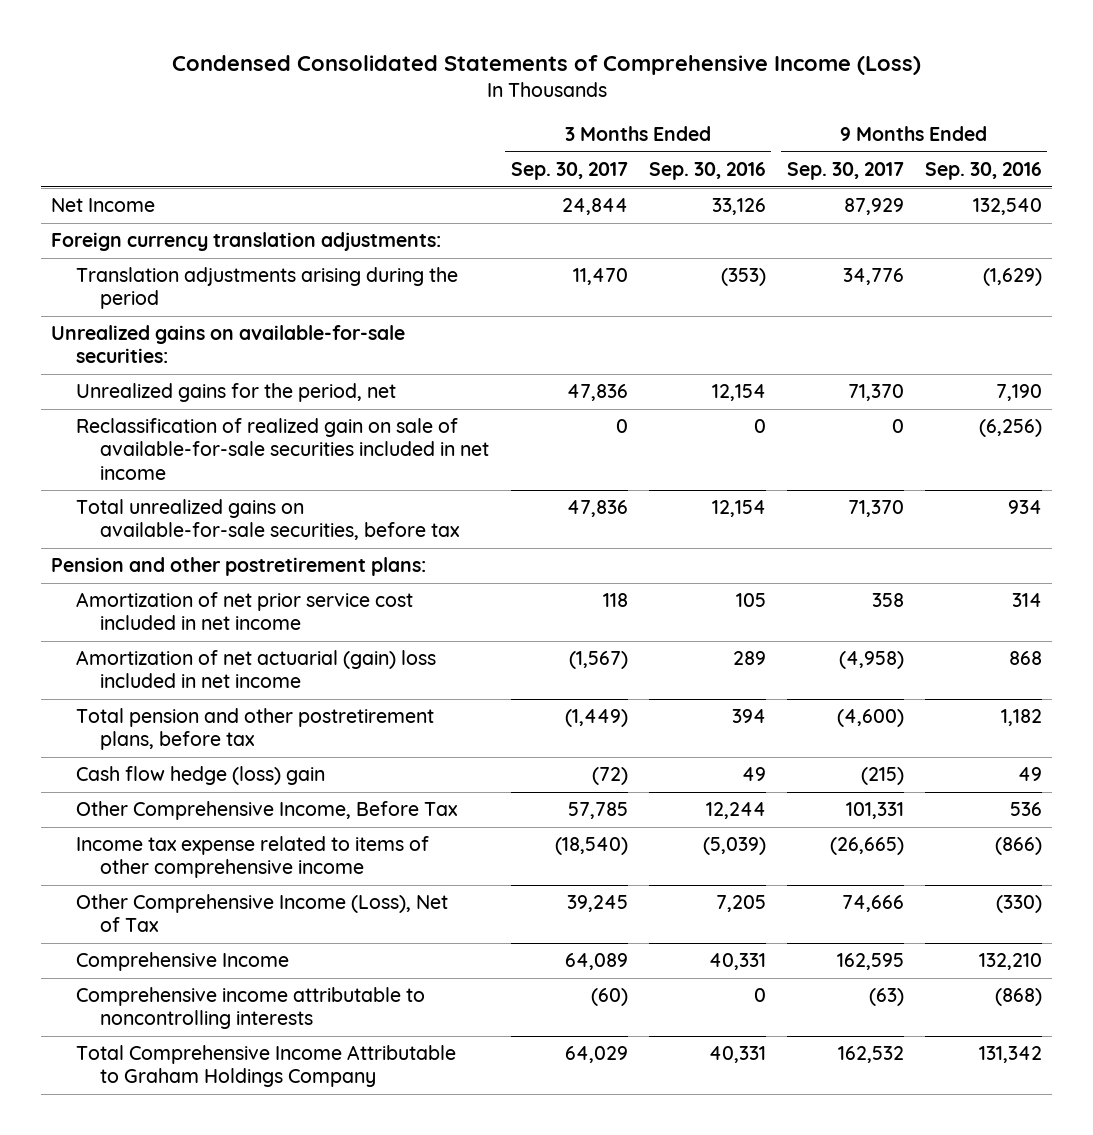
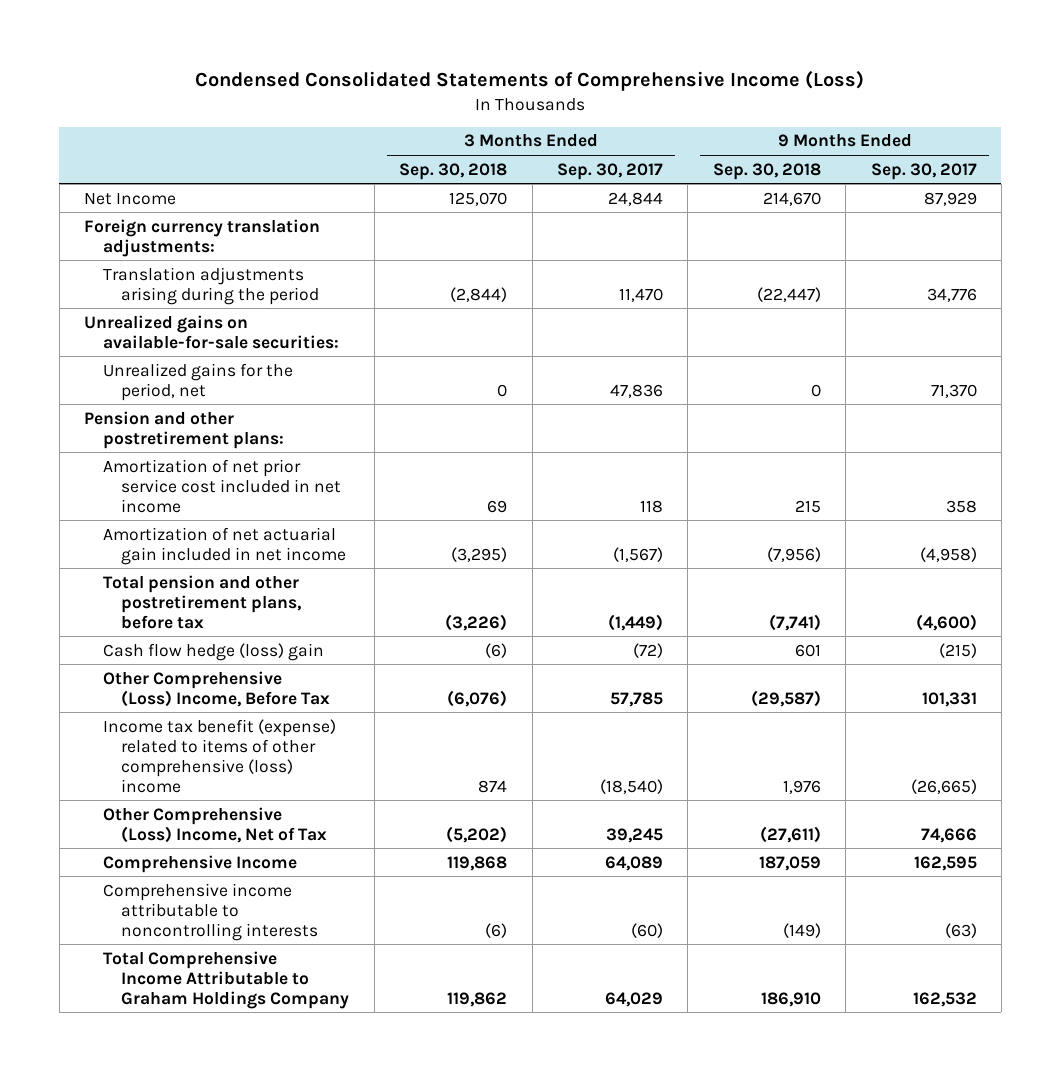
[648,161,766,180] Sep. 30, 2016 -> none
[924,161,1042,180] Sep. 30, 2016 -> none
none -> [399,162,508,180] Sep. 30, 2018
none -> [712,162,821,180] Sep. 30, 2018
[75,418,490,480] Reclassification of realized gain on sale of available-for-sale securities included in net income -> none
[75,499,461,541] Total unrealized gains on available-for-sale securities, before tax -> none
[75,650,436,689] Amortization of net actuarial (gain) loss included in net income -> [102,526,347,565] Amortization of net actuarial gain included in net income
[75,801,458,821] Other Comprehensive Income, Before Tax -> [102,670,331,707] Other Comprehensive (Loss) Income, Before Tax
[75,836,429,879] Income tax expense related to items of other comprehensive income -> [102,718,336,793] Income tax benefit (expense) related to items of other comprehensive (loss) income
[75,894,448,933] Other Comprehensive Income (Loss), Net of Tax -> [102,806,328,843] Other Comprehensive (Loss) Income, Net of Tax

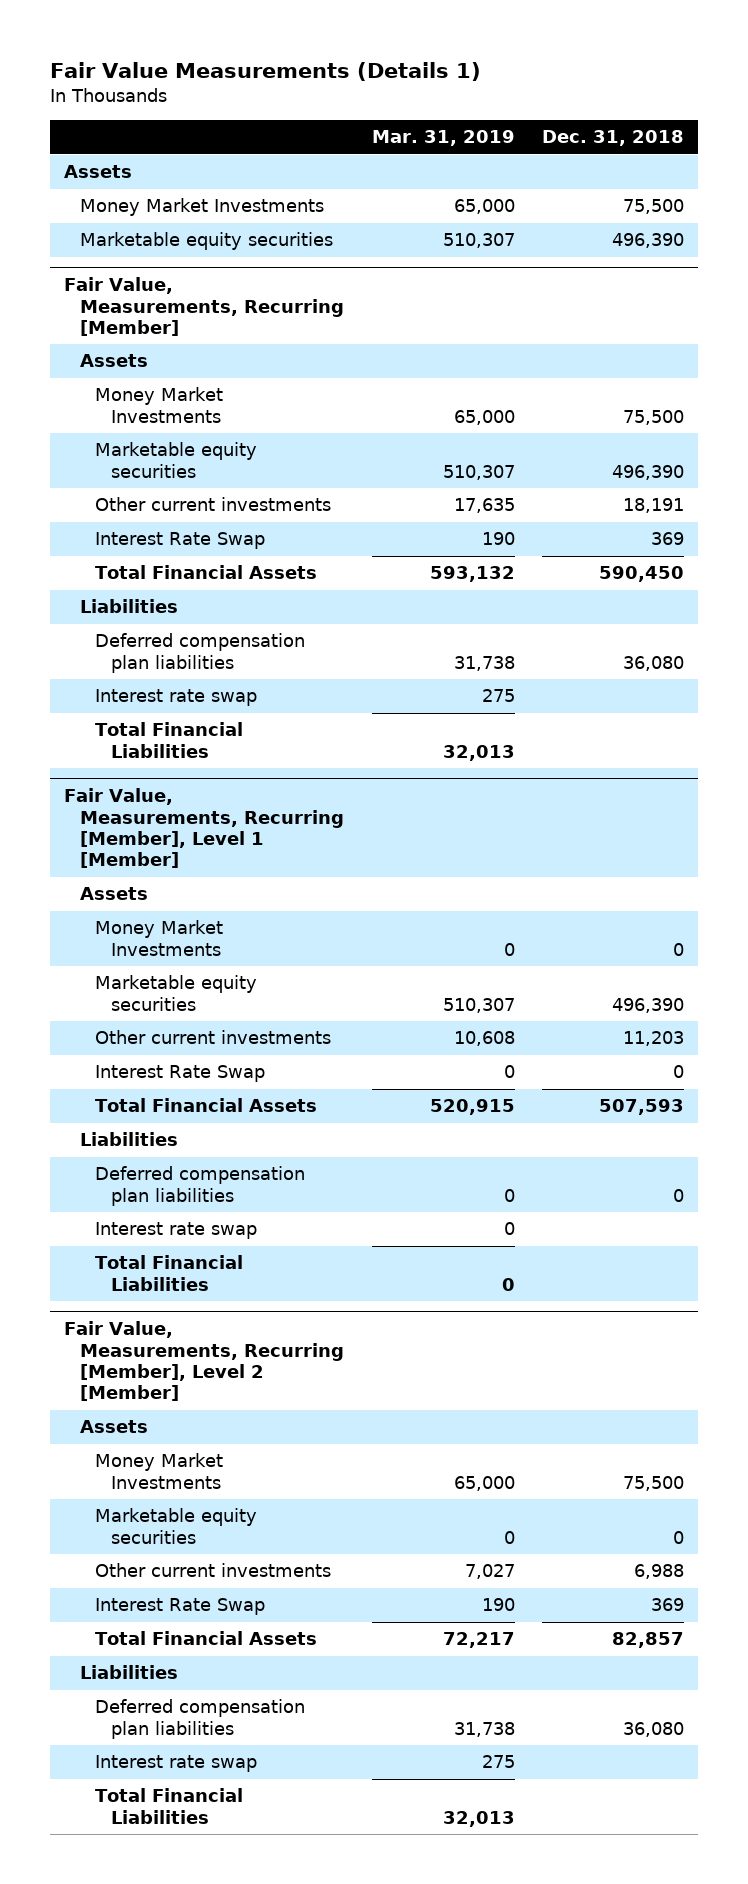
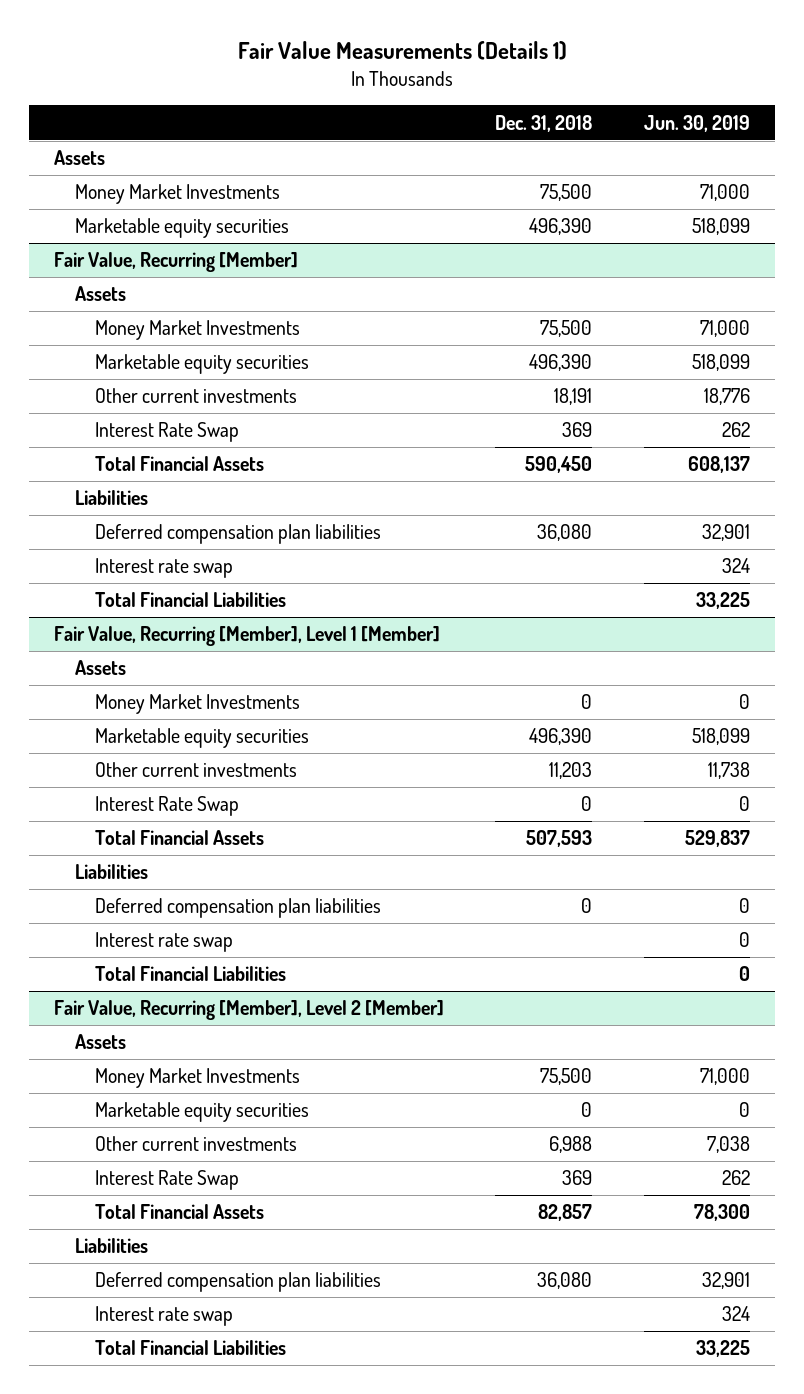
[371,130,515,147] Mar. 31, 2019 -> none
none -> [643,114,750,132] Jun. 30, 2019
[64,277,344,336] Fair Value, Measurements, Recurring [Member] -> [54,252,299,273] Fair Value, Recurring [Member]
[64,788,344,869] Fair Value, Measurements, Recurring [Member], Level 1 [Member] -> [54,626,441,647] Fair Value, Recurring [Member], Level 1 [Member]
[64,1321,344,1402] Fair Value, Measurements, Recurring [Member], Level 2 [Member] -> [54,1000,445,1021] Fair Value, Recurring [Member], Level 2 [Member]

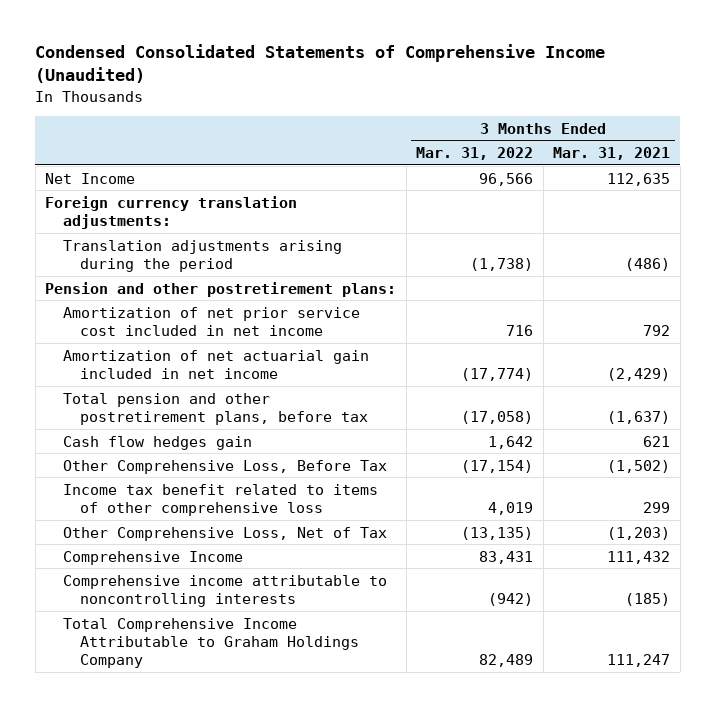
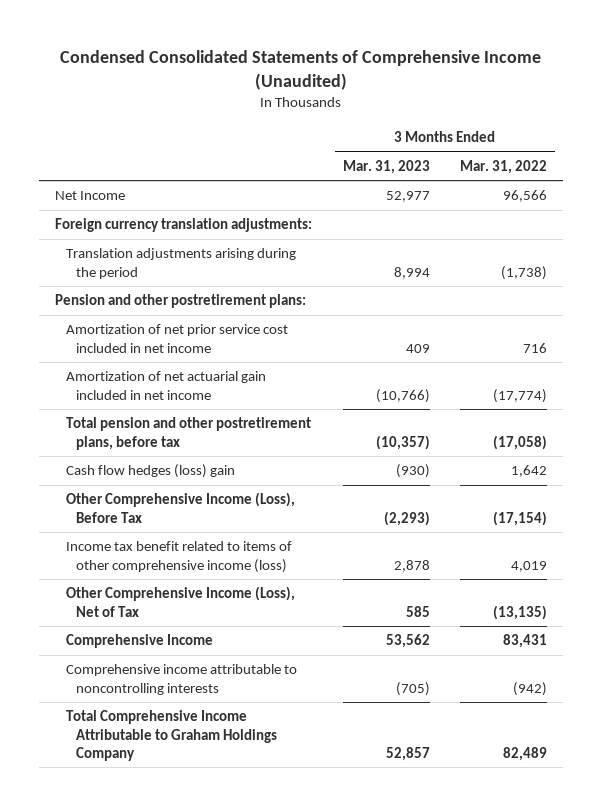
[553,147,671,161] Mar. 31, 2021 -> none
none -> [342,159,430,174] Mar. 31, 2023
[62,435,252,450] Cash flow hedges gain -> [65,464,235,479] Cash flow hedges (loss) gain
[62,459,387,474] Other Comprehensive Loss, Before Tax -> [65,492,295,523] Other Comprehensive Income (Loss), Before Tax
[62,483,378,516] Income tax benefit related to items of other comprehensive loss -> [65,541,292,573] Income tax benefit related to items of other comprehensive income (loss)
[62,526,387,541] Other Comprehensive Loss, Net of Tax -> [65,586,295,617] Other Comprehensive Income (Loss), Net of Tax

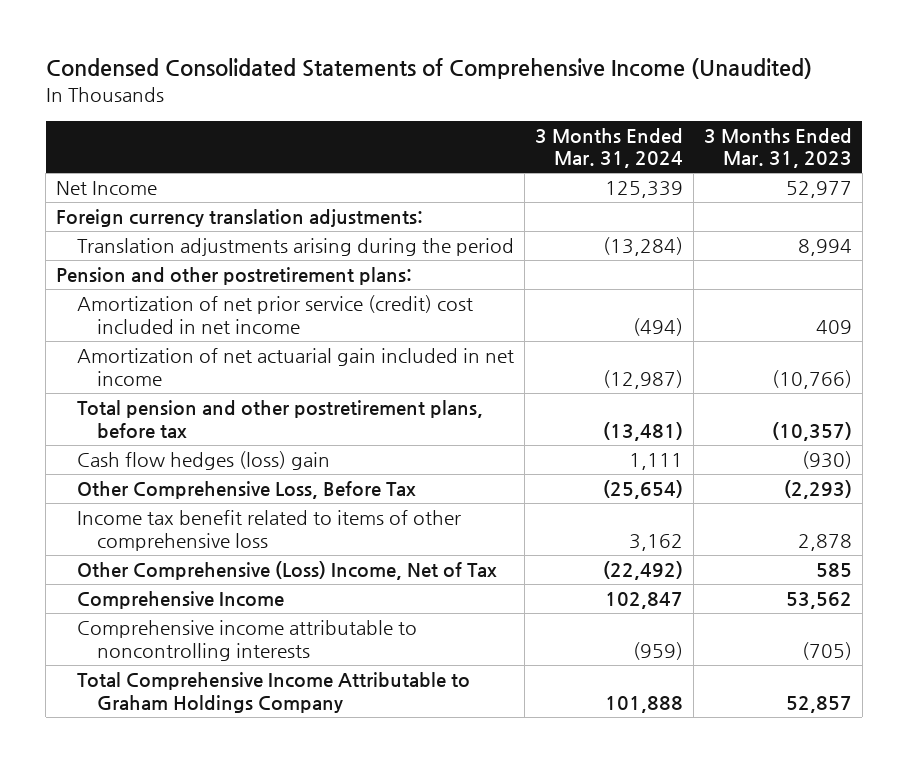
[460,159,548,174] Mar. 31, 2022 -> none
none -> [534,127,683,169] 3 Months Ended Mar. 31, 2024
[65,324,288,353] Amortization of net prior service cost included in net income -> [76,295,473,334] Amortization of net prior service (credit) cost included in net income
[65,492,295,523] Other Comprehensive Income (Loss), Before Tax -> [76,481,416,500] Other Comprehensive Loss, Before Tax
[65,541,292,573] Income tax benefit related to items of other comprehensive income (loss) -> [76,510,461,551] Income tax benefit related to items of other comprehensive loss
[65,586,295,617] Other Comprehensive Income (Loss), Net of Tax -> [76,561,497,581] Other Comprehensive (Loss) Income, Net of Tax

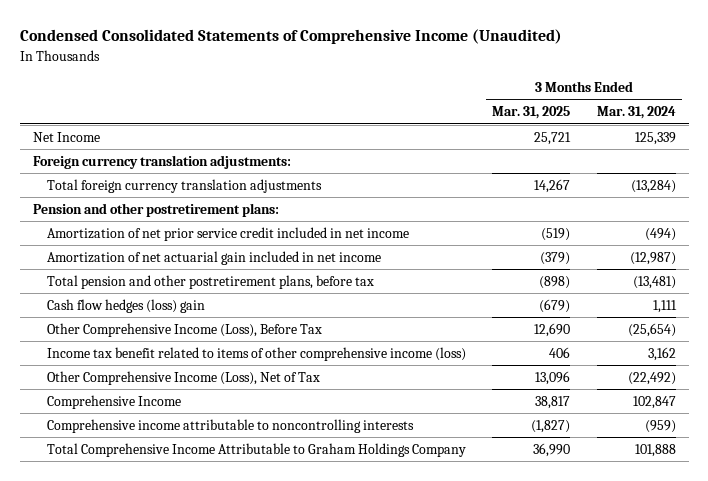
[703,127,852,169] 3 Months Ended Mar. 31, 2023 -> none
none -> [492,106,571,120] Mar. 31, 2025
[76,238,514,257] Translation adjustments arising during the period -> [46,179,322,194] Total foreign currency translation adjustments
[76,295,473,334] Amortization of net prior service (credit) cost included in net income -> [46,227,409,242] Amortization of net prior service credit included in net income
[76,481,416,500] Other Comprehensive Loss, Before Tax -> [46,323,322,338] Other Comprehensive Income (Loss), Before Tax
[76,510,461,551] Income tax benefit related to items of other comprehensive loss -> [46,347,466,362] Income tax benefit related to items of other comprehensive income (loss)
[76,561,497,581] Other Comprehensive (Loss) Income, Net of Tax -> [46,371,320,386] Other Comprehensive Income (Loss), Net of Tax

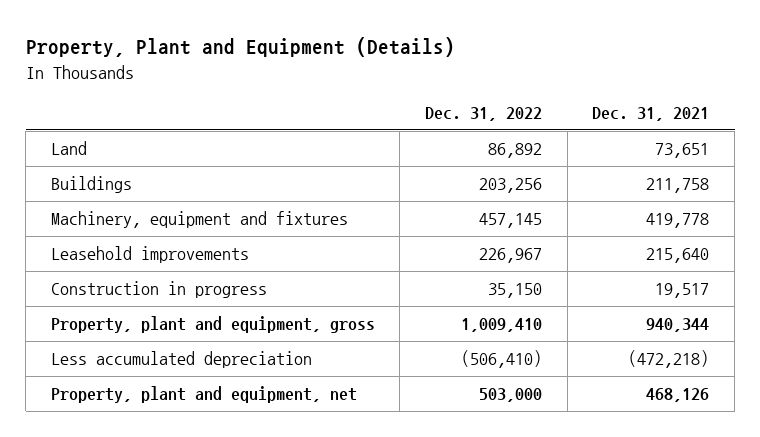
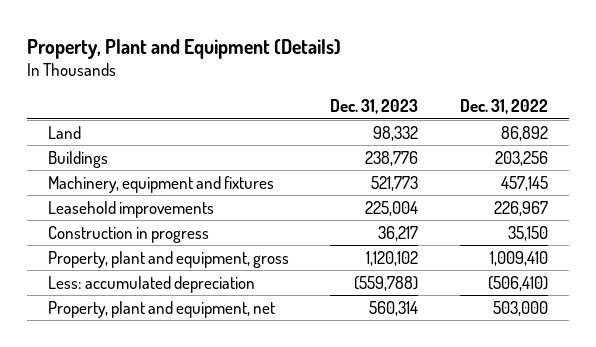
[592,107,710,122] Dec. 31, 2021 -> none
none -> [330,99,419,115] Dec. 31, 2023
[50,351,312,369] Less accumulated depreciation -> [48,275,256,293] Less: accumulated depreciation

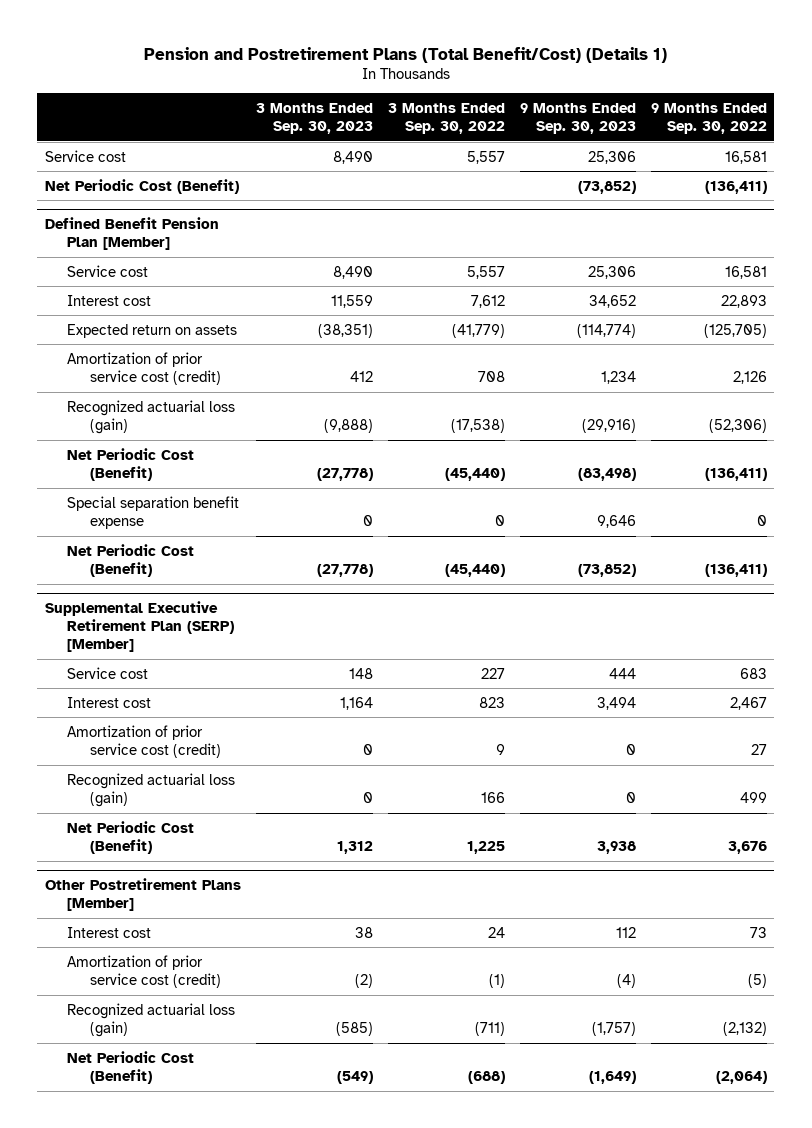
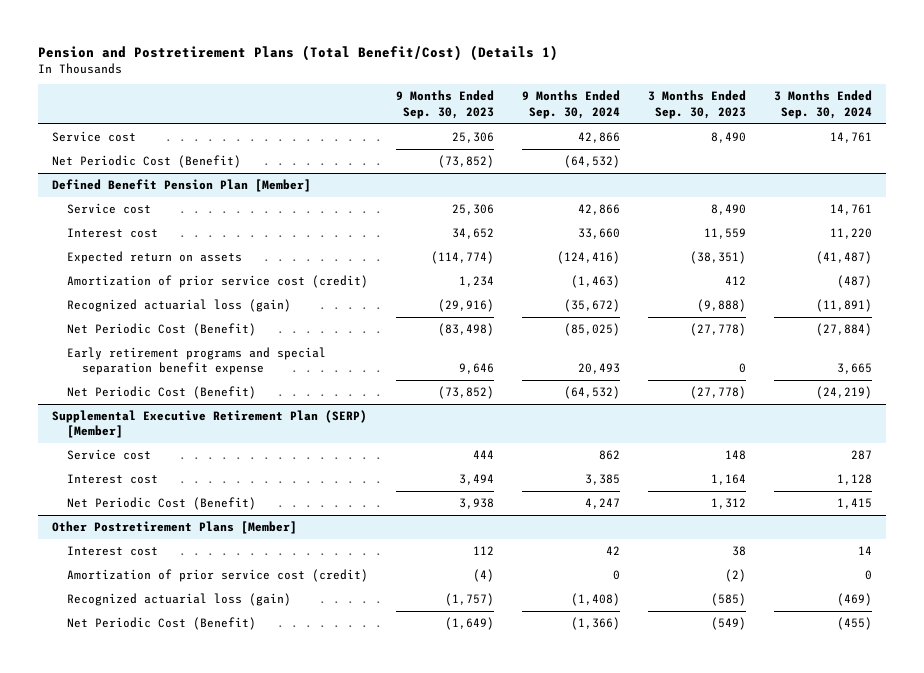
[387,102,505,135] 3 Months Ended Sep. 30, 2022 -> none
[650,102,767,135] 9 Months Ended Sep. 30, 2022 -> none
none -> [522,90,621,119] 9 Months Ended Sep. 30, 2024
none -> [773,90,872,119] 3 Months Ended Sep. 30, 2024
[67,495,240,529] Special separation benefit expense -> [67,347,327,376] Early retirement programs and special separation benefit expense
[67,724,221,758] Amortization of prior service cost (credit) -> none
[67,772,236,807] Recognized actuarial loss (gain) -> none

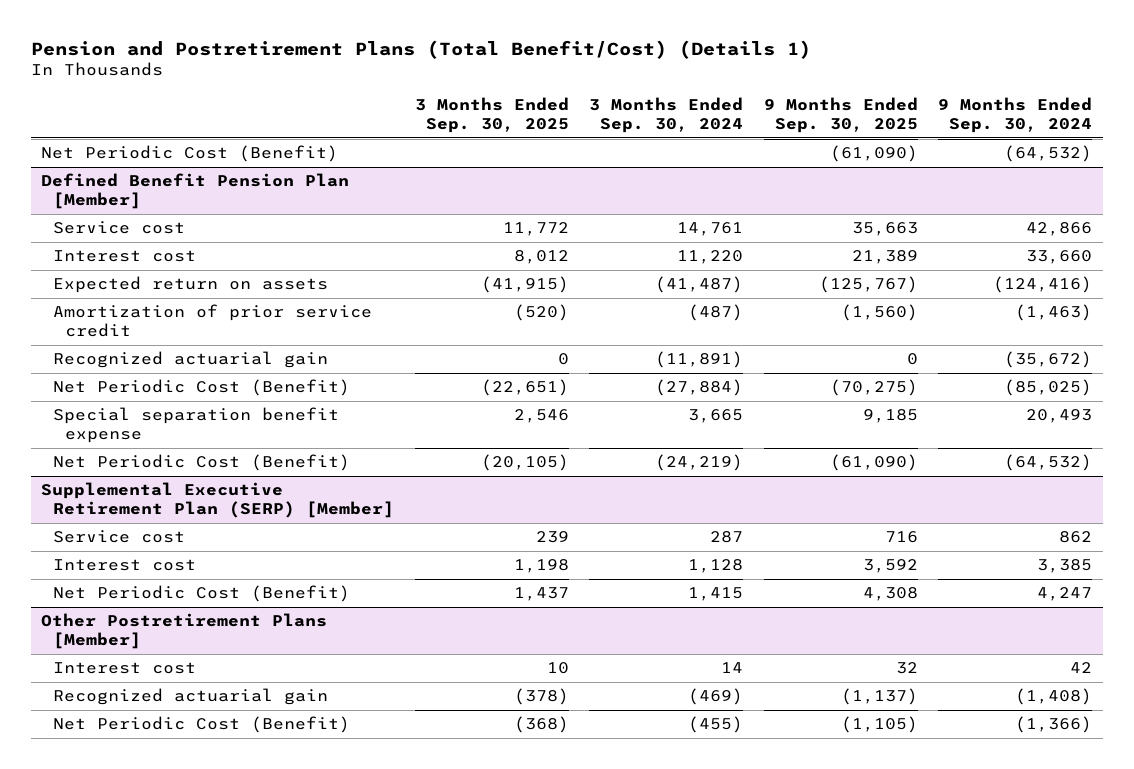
[396,90,495,119] 9 Months Ended Sep. 30, 2023 -> none
[647,90,746,119] 3 Months Ended Sep. 30, 2023 -> none
none -> [414,96,569,134] 3 Months Ended Sep. 30, 2025
none -> [763,96,918,134] 9 Months Ended Sep. 30, 2025
[52,131,137,143] Service cost -> none
[67,275,369,289] Amortization of prior service cost (credit) -> [53,304,373,338] Amortization of prior service credit
[67,299,292,313] Recognized actuarial loss (gain) -> [53,351,329,369] Recognized actuarial gain
[67,347,327,376] Early retirement programs and special separation benefit expense -> [53,407,340,444] Special separation benefit expense
[67,569,369,583] Amortization of prior service cost (credit) -> none
[67,593,292,607] Recognized actuarial loss (gain) -> [53,688,329,706] Recognized actuarial gain

